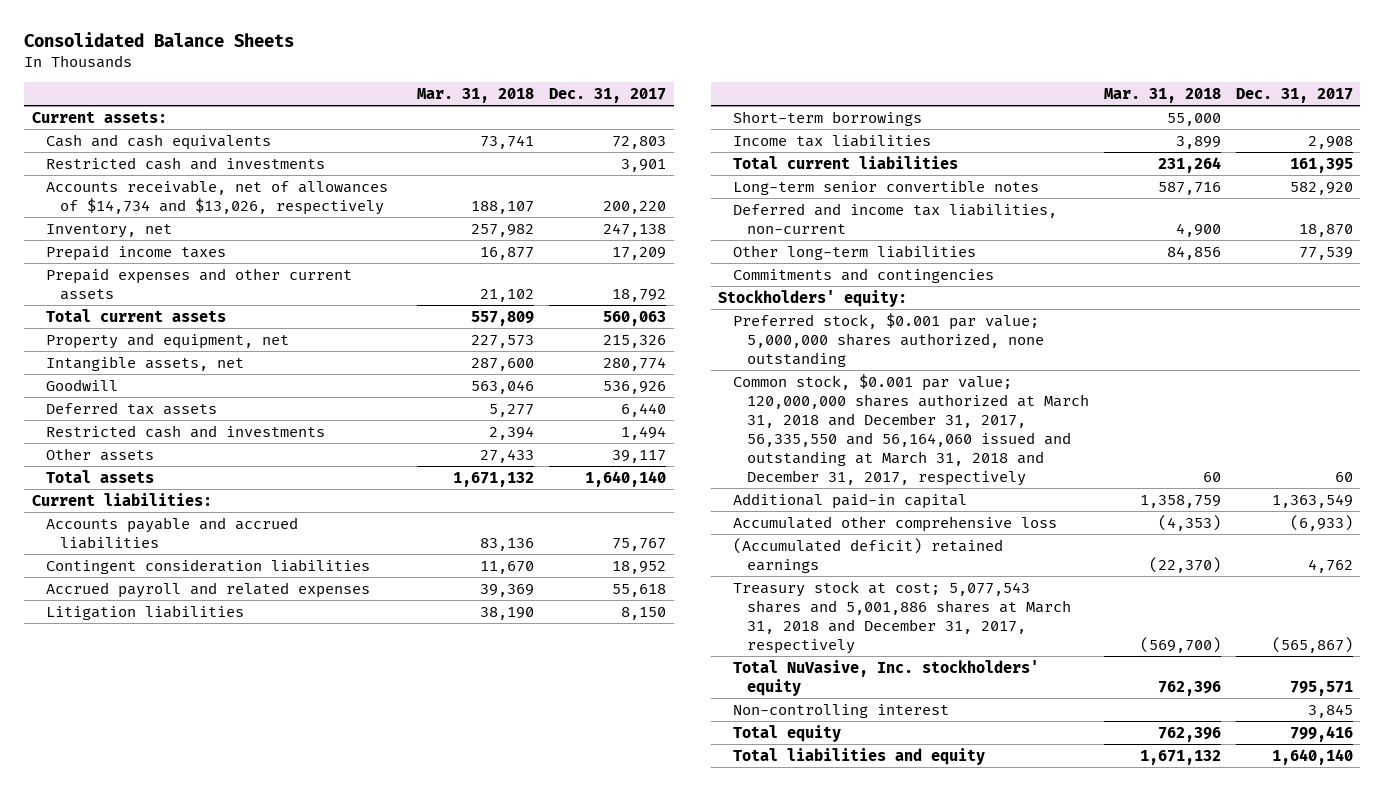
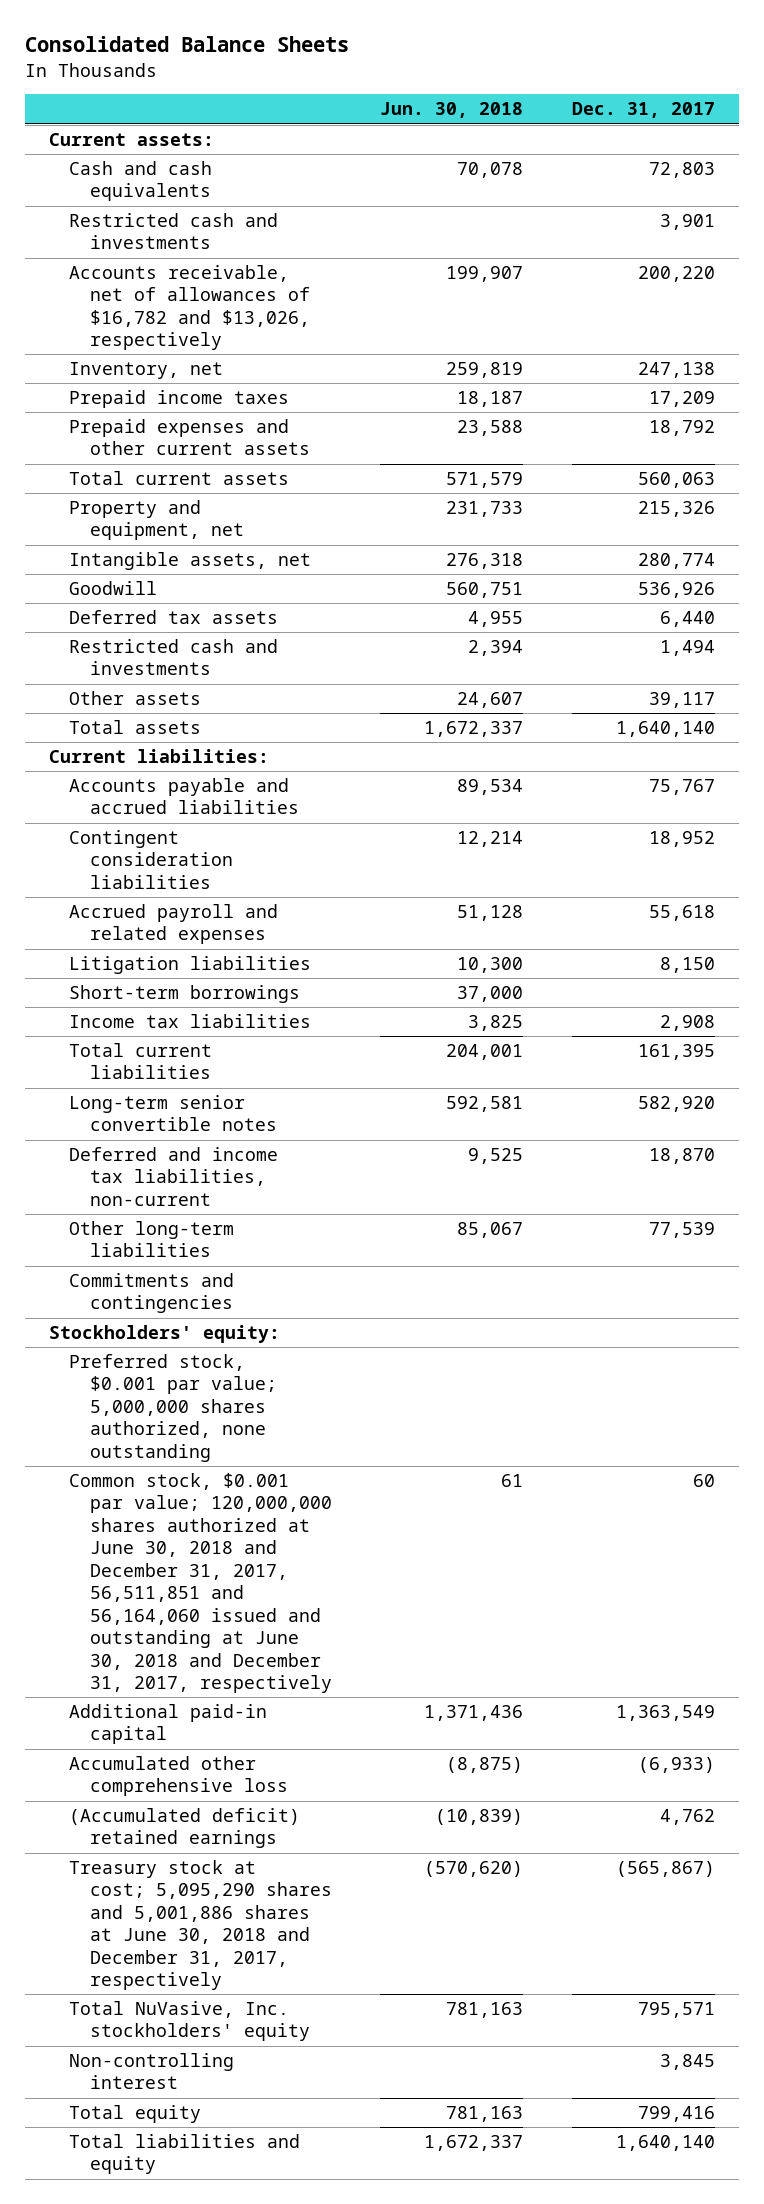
[417,87,535,103] Mar. 31, 2018 -> none
none -> [380,102,524,119] Jun. 30, 2018
[46,179,389,215] Accounts receivable, net of allowances of $14,734 and $13,026, respectively -> [69,264,310,351] Accounts receivable, net of allowances of $16,782 and $13,026, respectively
[732,373,1089,486] Common stock, $0.001 par value; 120,000,000 shares authorized at March 31, 2018 and December 31, 2017, 56,335,550 and 56,164,060 issued and outstanding at March 31, 2018 and December 31, 2017, respectively -> [69,1472,332,1694] Common stock, $0.001 par value; 120,000,000 shares authorized at June 30, 2018 and December 31, 2017, 56,511,851 and 56,164,060 issued and outstanding at June 30, 2018 and December 31, 2017, respectively
[732,580,1071,654] Treasury stock at cost; 5,077,543 shares and 5,001,886 shares at March 31, 2018 and December 31, 2017, respectively -> [69,1859,332,1991] Treasury stock at cost; 5,095,290 shares and 5,001,886 shares at June 30, 2018 and December 31, 2017, respectively

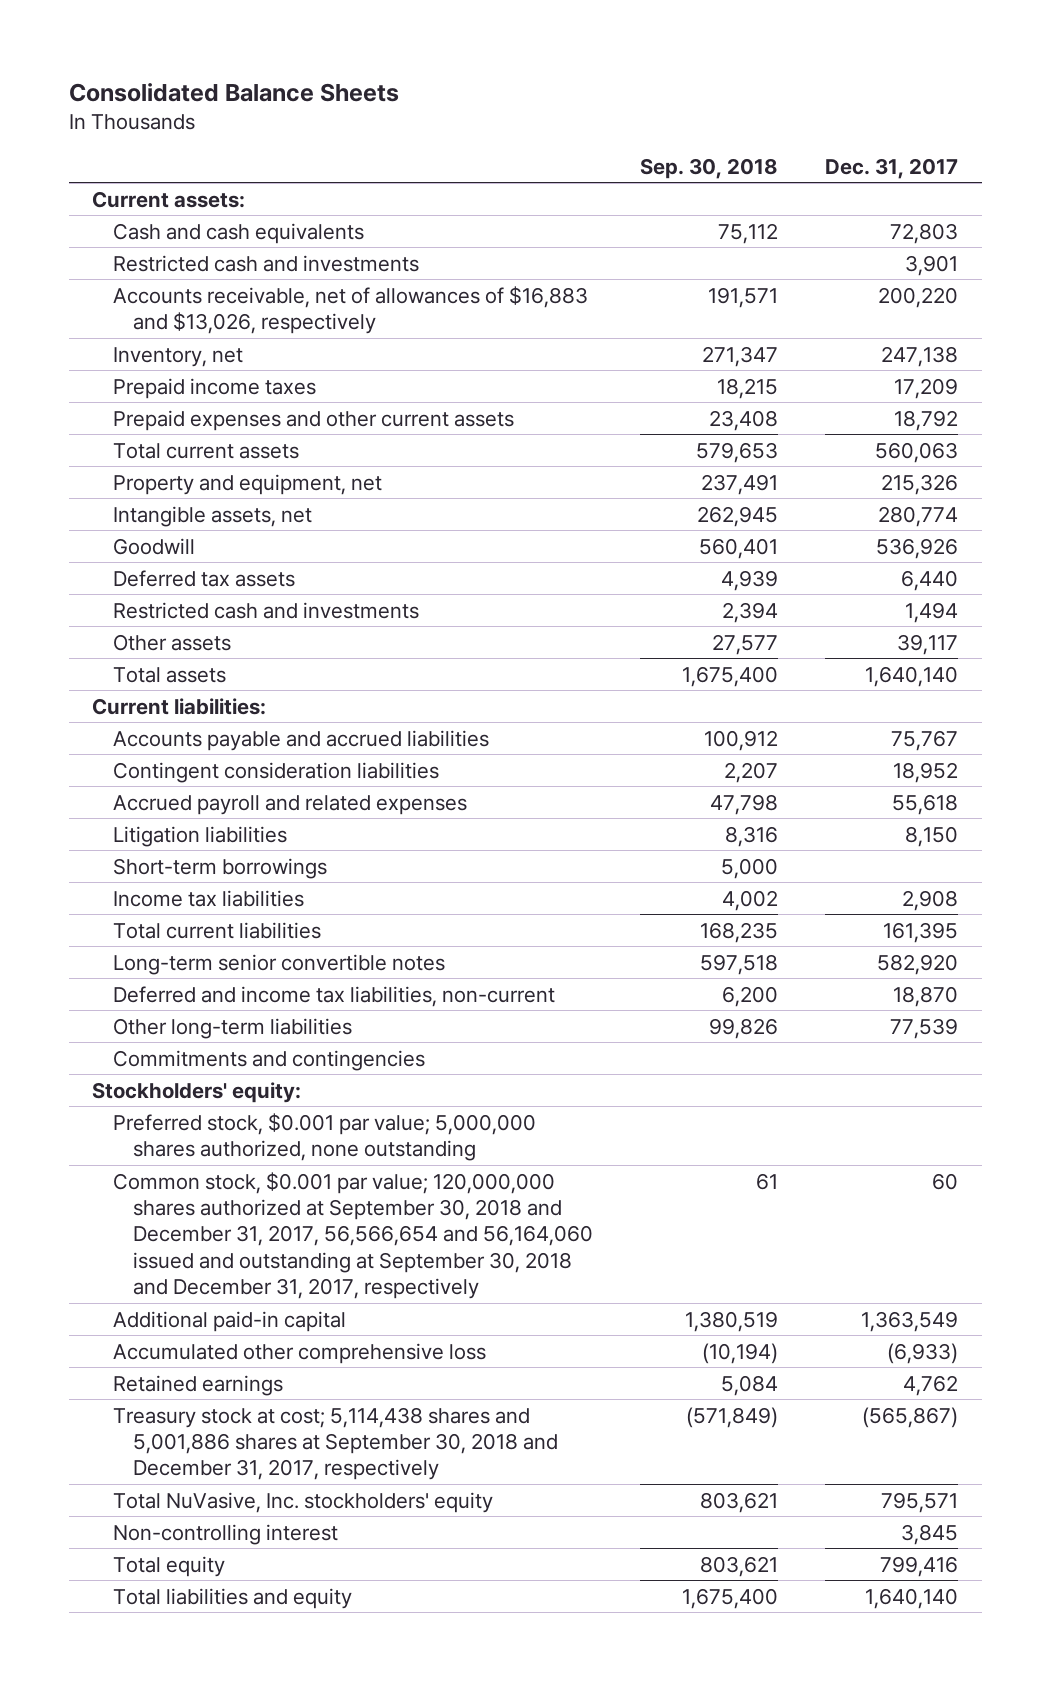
[380,102,524,119] Jun. 30, 2018 -> none
none -> [640,157,779,179] Sep. 30, 2018
[69,264,310,351] Accounts receivable, net of allowances of $16,782 and $13,026, respectively -> [112,285,588,334] Accounts receivable, net of allowances of $16,883 and $13,026, respectively
[69,1472,332,1694] Common stock, $0.001 par value; 120,000,000 shares authorized at June 30, 2018 and December 31, 2017, 56,511,851 and 56,164,060 issued and outstanding at June 30, 2018 and December 31, 2017, respectively -> [112,1171,594,1300] Common stock, $0.001 par value; 120,000,000 shares authorized at September 30, 2018 and December 31, 2017, 56,566,654 and 56,164,060 issued and outstanding at September 30, 2018 and December 31, 2017, respectively
[69,1807,301,1849] (Accumulated deficit) retained earnings -> [112,1374,283,1396] Retained earnings
[69,1859,332,1991] Treasury stock at cost; 5,095,290 shares and 5,001,886 shares at June 30, 2018 and December 31, 2017, respectively -> [112,1406,559,1481] Treasury stock at cost; 5,114,438 shares and 5,001,886 shares at September 30, 2018 and December 31, 2017, respectively

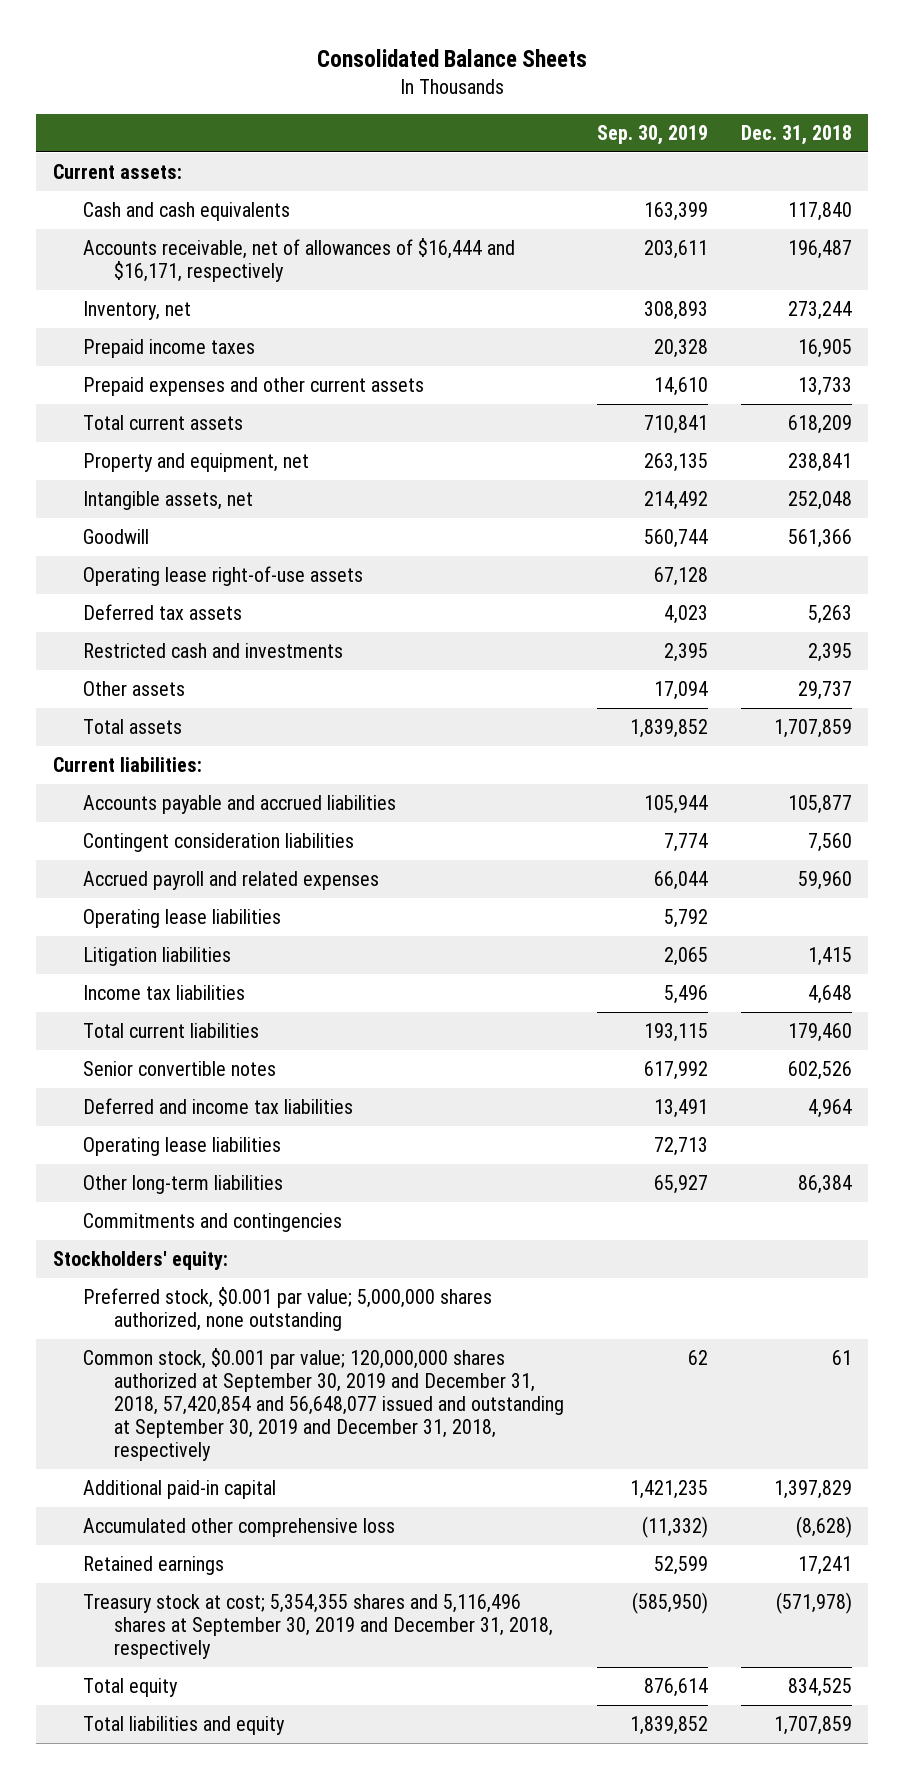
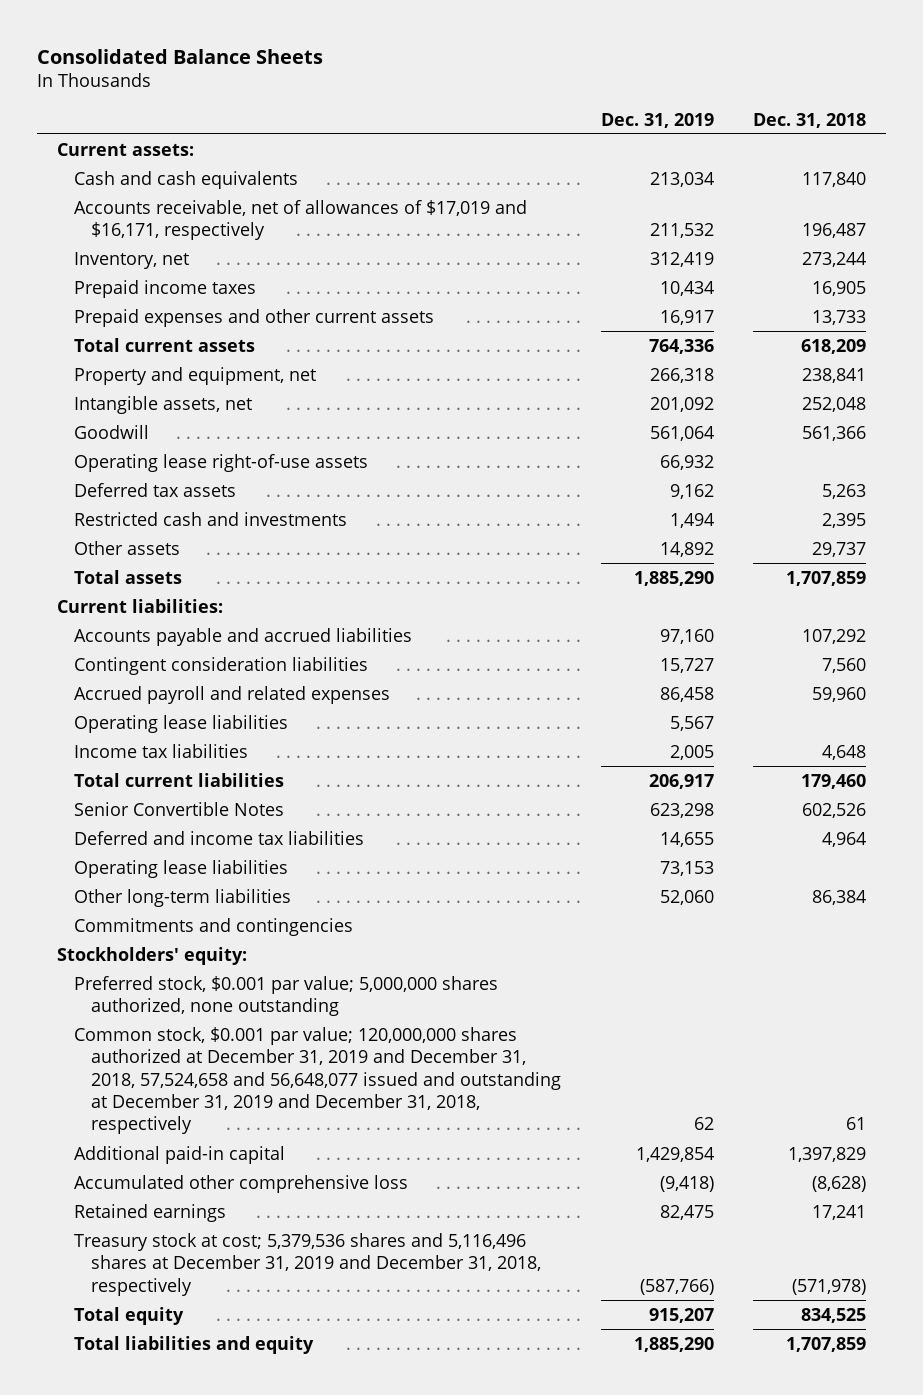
[596,125,708,146] Sep. 30, 2019 -> none
none -> [600,112,714,128] Dec. 31, 2019
[83,237,516,283] Accounts receivable, net of allowances of $16,444 and $16,171, respectively -> [73,199,527,241] Accounts receivable, net of allowances of $17,019 and $16,171, respectively
[787,794,852,814] 105,877 -> [802,628,867,644] 107,292
[83,946,232,966] Litigation liabilities -> none
[83,1060,277,1076] Senior convertible notes -> [73,801,284,816] Senior Convertible Notes
[83,1347,565,1462] Common stock, $0.001 par value; 120,000,000 shares authorized at September 30, 2019 and December 31, 2018, 57,420,854 and 56,648,077 issued and outstanding at September 30, 2019 and December 31, 2018, respectively -> [73,1026,562,1135] Common stock, $0.001 par value; 120,000,000 shares authorized at December 31, 2019 and December 31, 2018, 57,524,658 and 56,648,077 issued and outstanding at December 31, 2019 and December 31, 2018, respectively
[83,1593,554,1660] Treasury stock at cost; 5,354,355 shares and 5,116,496 shares at September 30, 2019 and December 31, 2018, respectively -> [73,1232,542,1296] Treasury stock at cost; 5,379,536 shares and 5,116,496 shares at December 31, 2019 and December 31, 2018, respectively

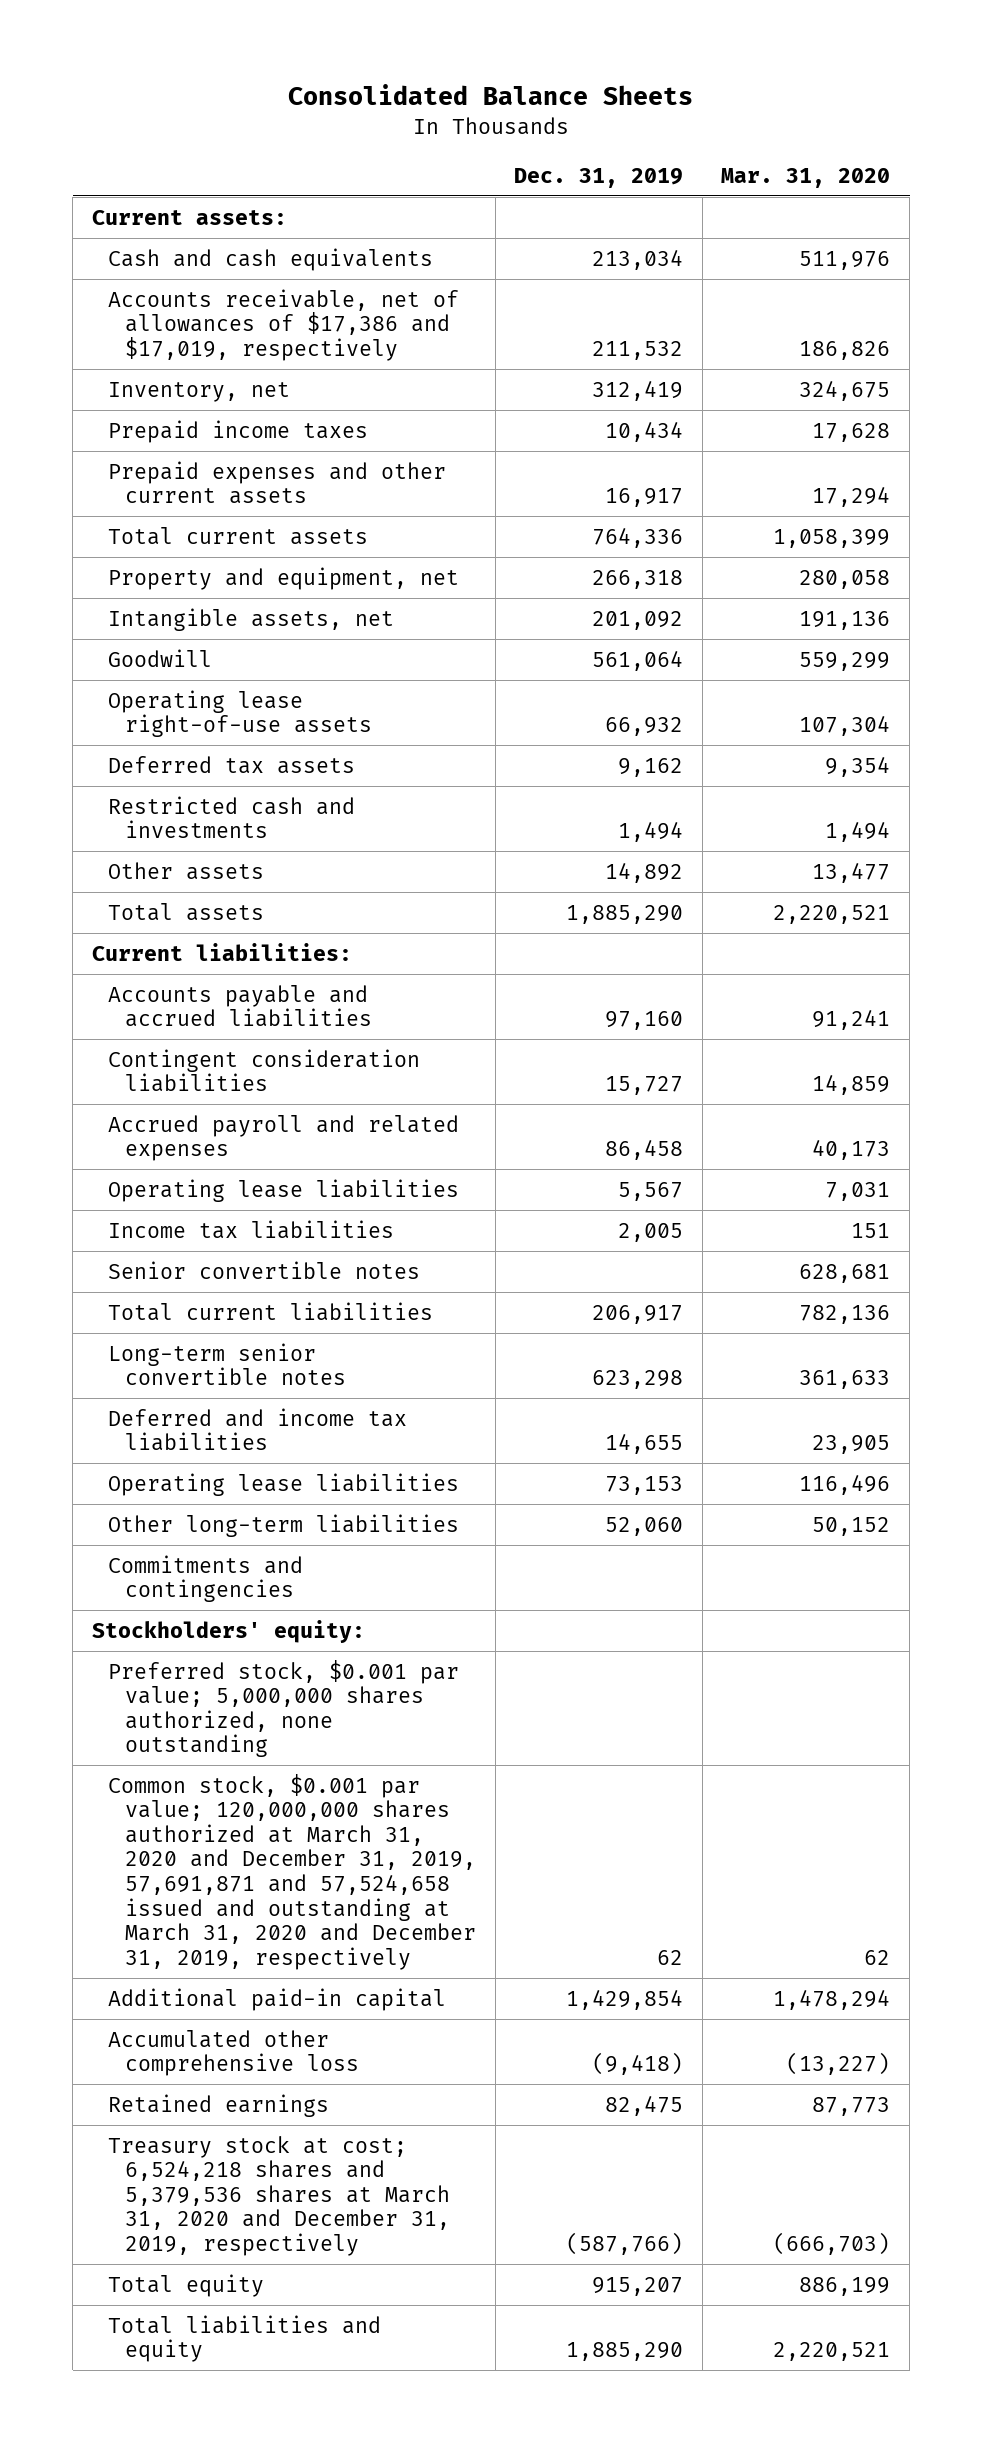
[753,112,867,128] Dec. 31, 2018 -> none
none -> [721,167,891,188] Mar. 31, 2020
[73,199,527,241] Accounts receivable, net of allowances of $17,019 and $16,171, respectively -> [108,288,460,361] Accounts receivable, net of allowances of $17,386 and $17,019, respectively
none -> [108,1260,421,1279] Senior convertible notes
[73,801,284,816] Senior Convertible Notes -> [108,1342,346,1386] Long-term senior convertible notes
[73,1026,562,1135] Common stock, $0.001 par value; 120,000,000 shares authorized at December 31, 2019 and December 31, 2018, 57,524,658 and 56,648,077 issued and outstanding at December 31, 2019 and December 31, 2018, respectively -> [108,1773,476,1970] Common stock, $0.001 par value; 120,000,000 shares authorized at March 31, 2020 and December 31, 2019, 57,691,871 and 57,524,658 issued and outstanding at March 31, 2020 and December 31, 2019, respectively
[73,1232,542,1296] Treasury stock at cost; 5,379,536 shares and 5,116,496 shares at December 31, 2019 and December 31, 2018, respectively -> [108,2135,450,2256] Treasury stock at cost; 6,524,218 shares and 5,379,536 shares at March 31, 2020 and December 31, 2019, respectively

